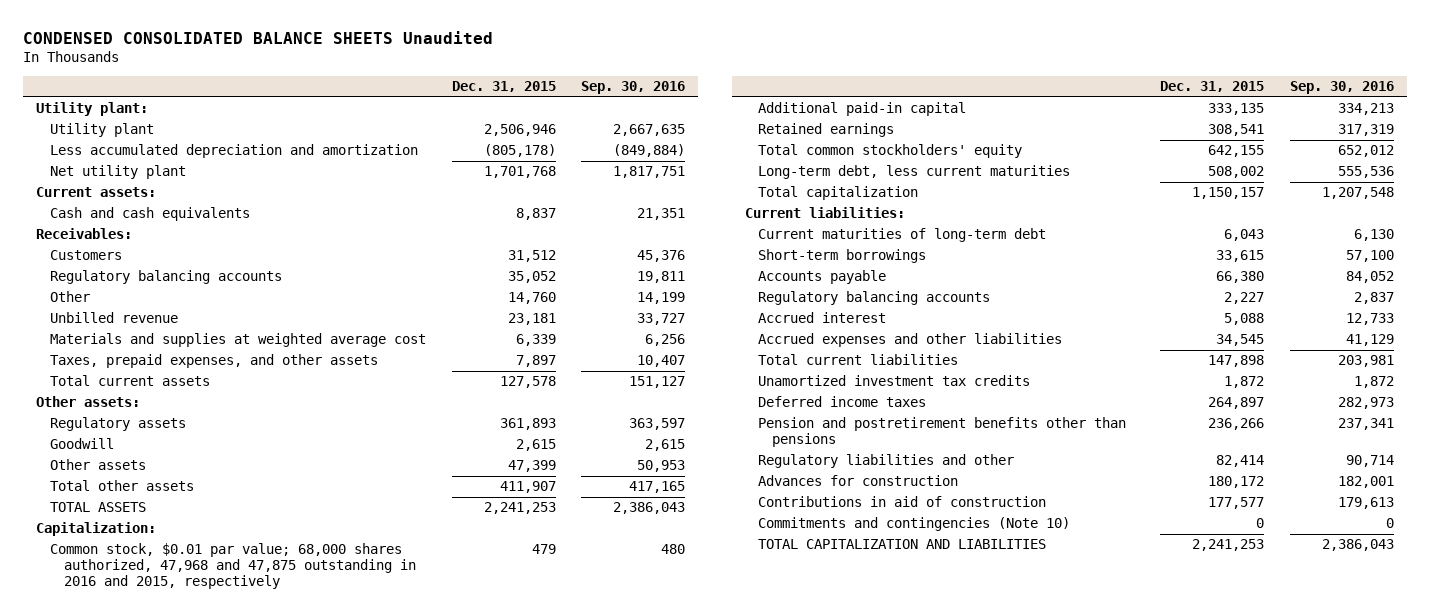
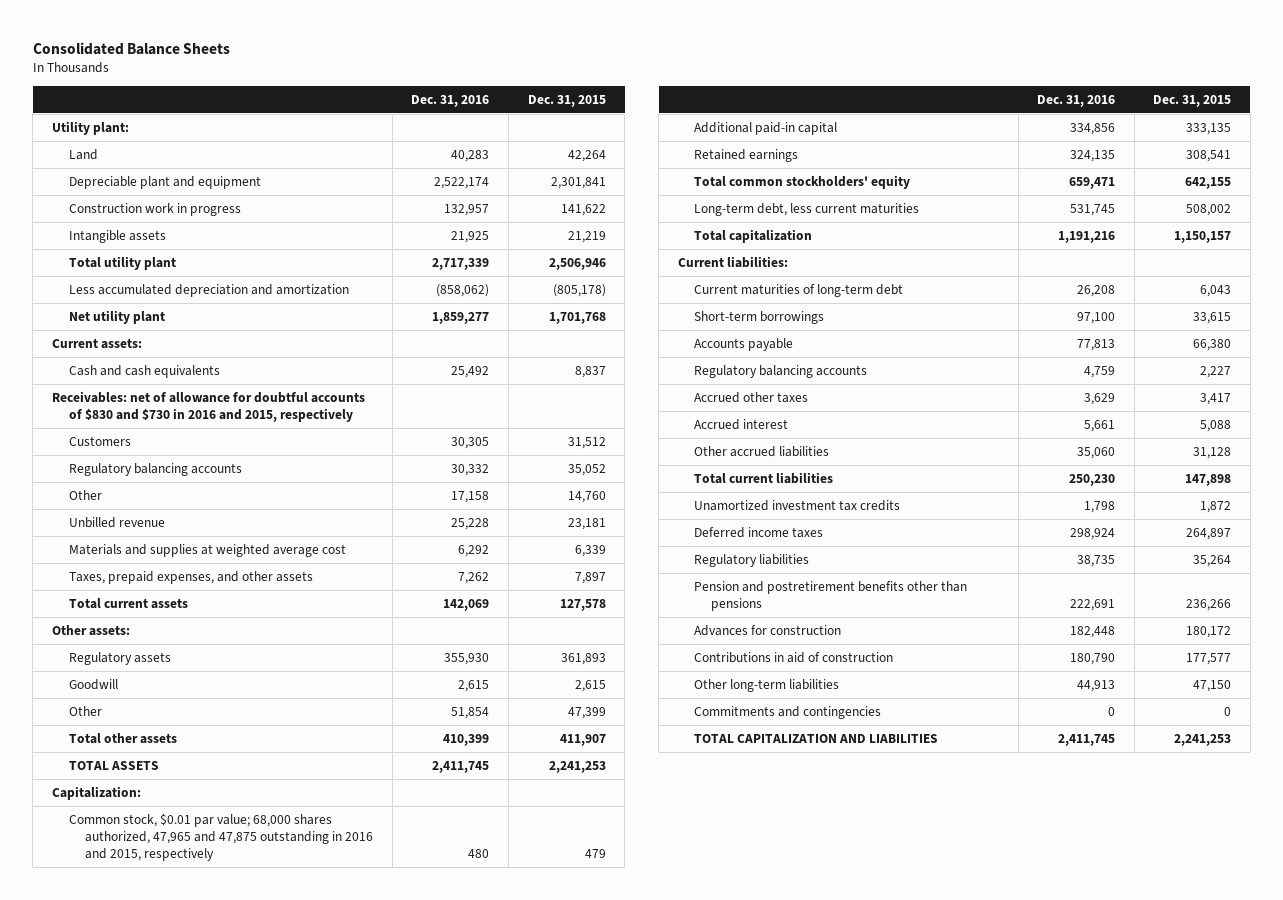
[23,31,494,45] CONDENSED CONSOLIDATED BALANCE SHEETS Unaudited -> [32,41,230,55] Consolidated Balance Sheets
[581,81,686,95] Sep. 30, 2016 -> none
none -> [411,94,490,107] Dec. 31, 2016
none -> [68,148,98,160] Land
none -> [68,175,261,189] Depreciable plant and equipment
none -> [68,202,241,216] Construction work in progress
none -> [68,229,166,243] Intangible assets
[50,123,155,138] Utility plant -> [68,255,176,270] Total utility plant
[36,228,133,240] Receivables: -> [51,390,365,422] Receivables: net of allowance for doubtful accounts of $830 and $730 in 2016 and 2015, respectively
[50,459,147,471] Other assets -> [68,705,102,716] Other
[50,543,416,590] Common stock, $0.01 par value; 68,000 shares authorized, 47,968 and 47,875 outstanding in 2016 and 2015, respectively -> [68,812,374,861] Common stock, $0.01 par value; 68,000 shares authorized, 47,965 and 47,875 outstanding in 2016 and 2015, respectively
none -> [694,391,809,403] Accrued other taxes
[758,333,1063,348] Accrued expenses and other liabilities -> [694,445,830,457] Other accrued liabilities
[1216,334,1265,347] 34,545 -> [1193,446,1232,459] 31,128
none -> [694,553,810,567] Regulatory liabilities
[758,454,1015,469] Regulatory liabilities and other -> none
none -> [694,678,840,692] Other long-term liabilities
[758,517,1071,532] Commitments and contingencies (Note 10) -> [694,705,882,719] Commitments and contingencies

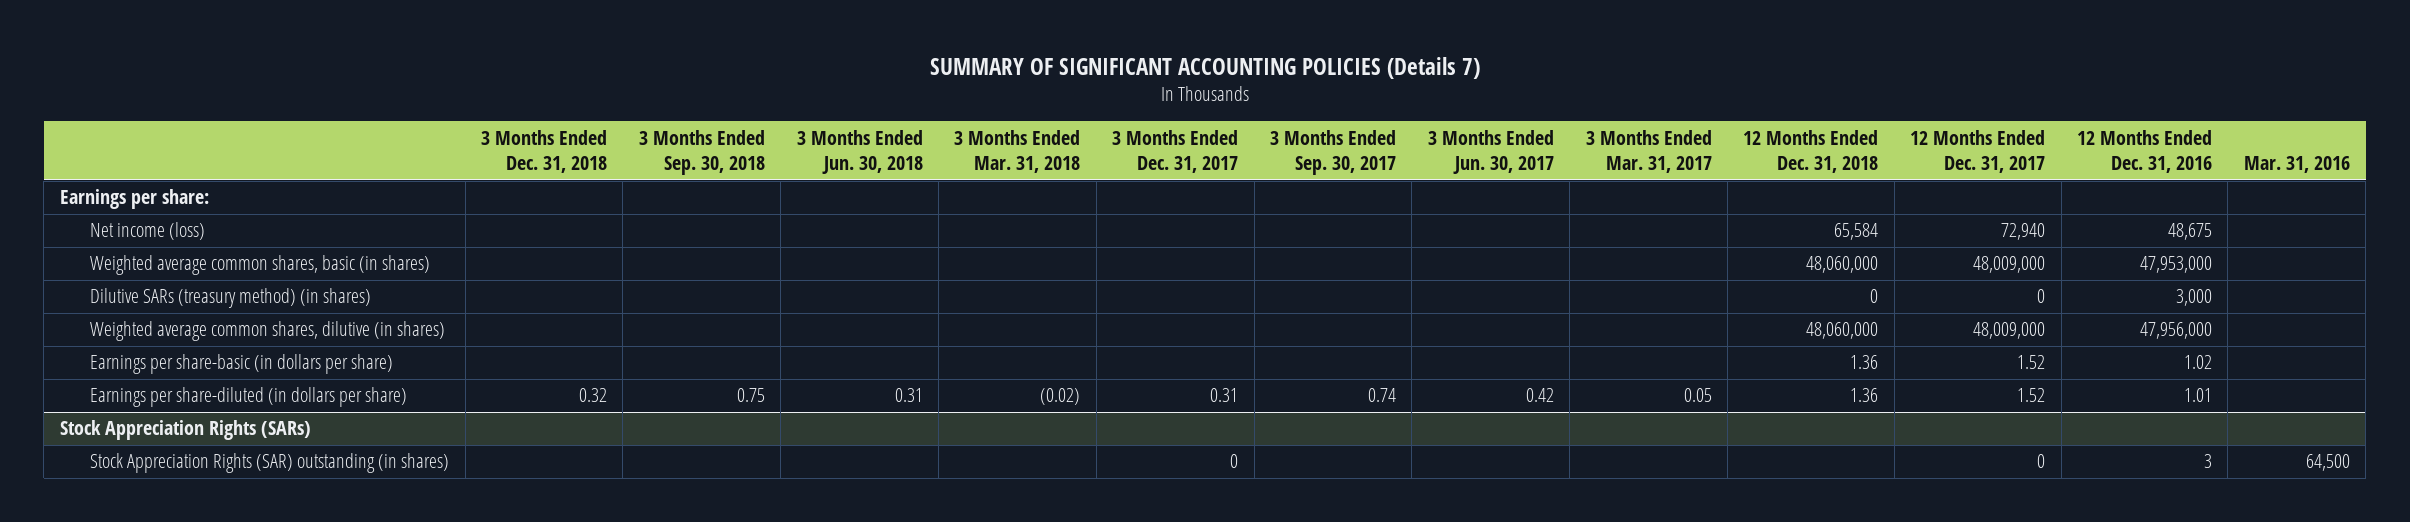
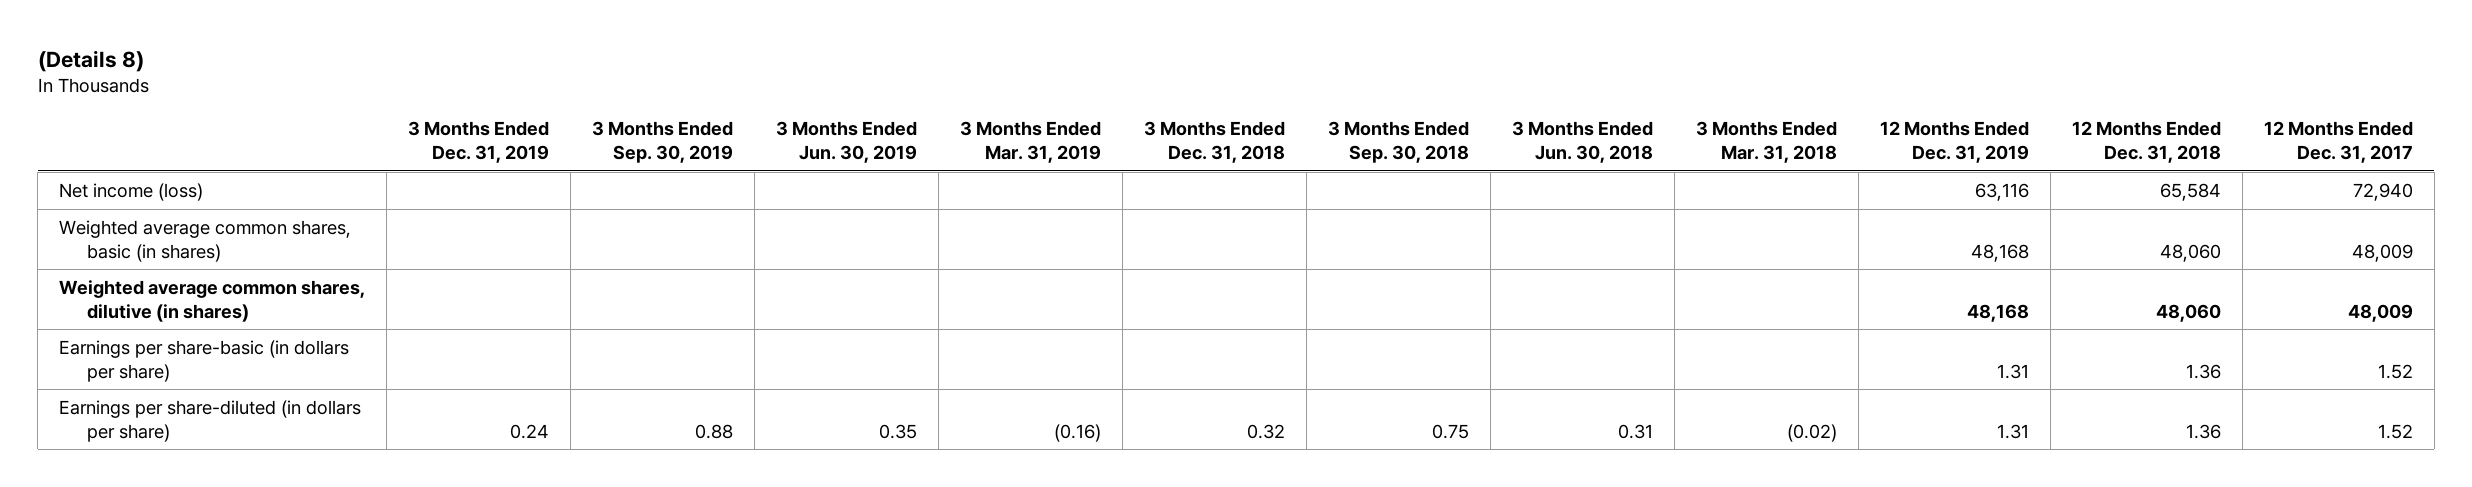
[929,56,1480,79] SUMMARY OF SIGNIFICANT ACCOUNTING POLICIES (Details 7) -> [37,49,144,72] (Details 8)
[1112,129,1239,174] 3 Months Ended Dec. 31, 2017 -> none
[1270,129,1397,176] 3 Months Ended Sep. 30, 2017 -> none
[1427,129,1554,175] 3 Months Ended Jun. 30, 2017 -> none
[1585,129,1712,174] 3 Months Ended Mar. 31, 2017 -> none
[2077,129,2213,174] 12 Months Ended Dec. 31, 2016 -> none
[2243,156,2350,174] Mar. 31, 2016 -> none
none -> [408,121,550,164] 3 Months Ended Dec. 31, 2019
none -> [592,121,734,164] 3 Months Ended Sep. 30, 2019
none -> [776,121,918,164] 3 Months Ended Jun. 30, 2019
none -> [960,121,1102,164] 3 Months Ended Mar. 31, 2019
none -> [1880,121,2030,164] 12 Months Ended Dec. 31, 2019
[59,189,209,210] Earnings per share: -> none
[90,288,372,309] Dilutive SARs (treasury method) (in shares) -> none
[1806,256,1879,274] 48,060,000 -> [2159,243,2221,262] 48,060
[1973,256,2046,274] 48,009,000 -> [2351,243,2413,262] 48,009
[1806,322,1879,340] 48,060,000 -> [2155,303,2221,322] 48,060
[1973,322,2046,340] 48,009,000 -> [2347,303,2413,322] 48,009
[59,420,311,441] Stock Appreciation Rights (SARs) -> none
[90,453,450,474] Stock Appreciation Rights (SAR) outstanding (in shares) -> none

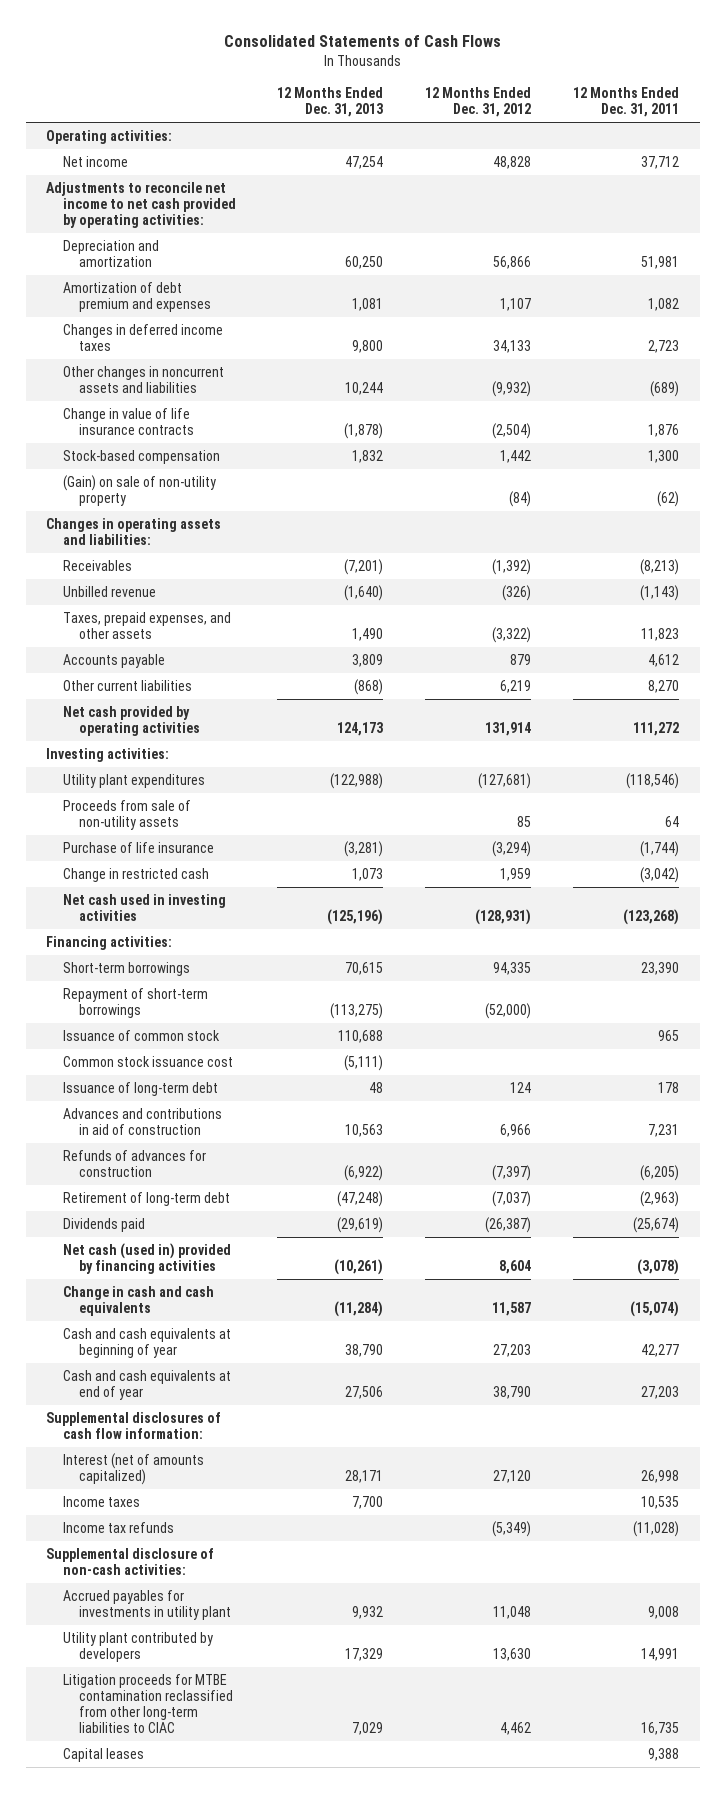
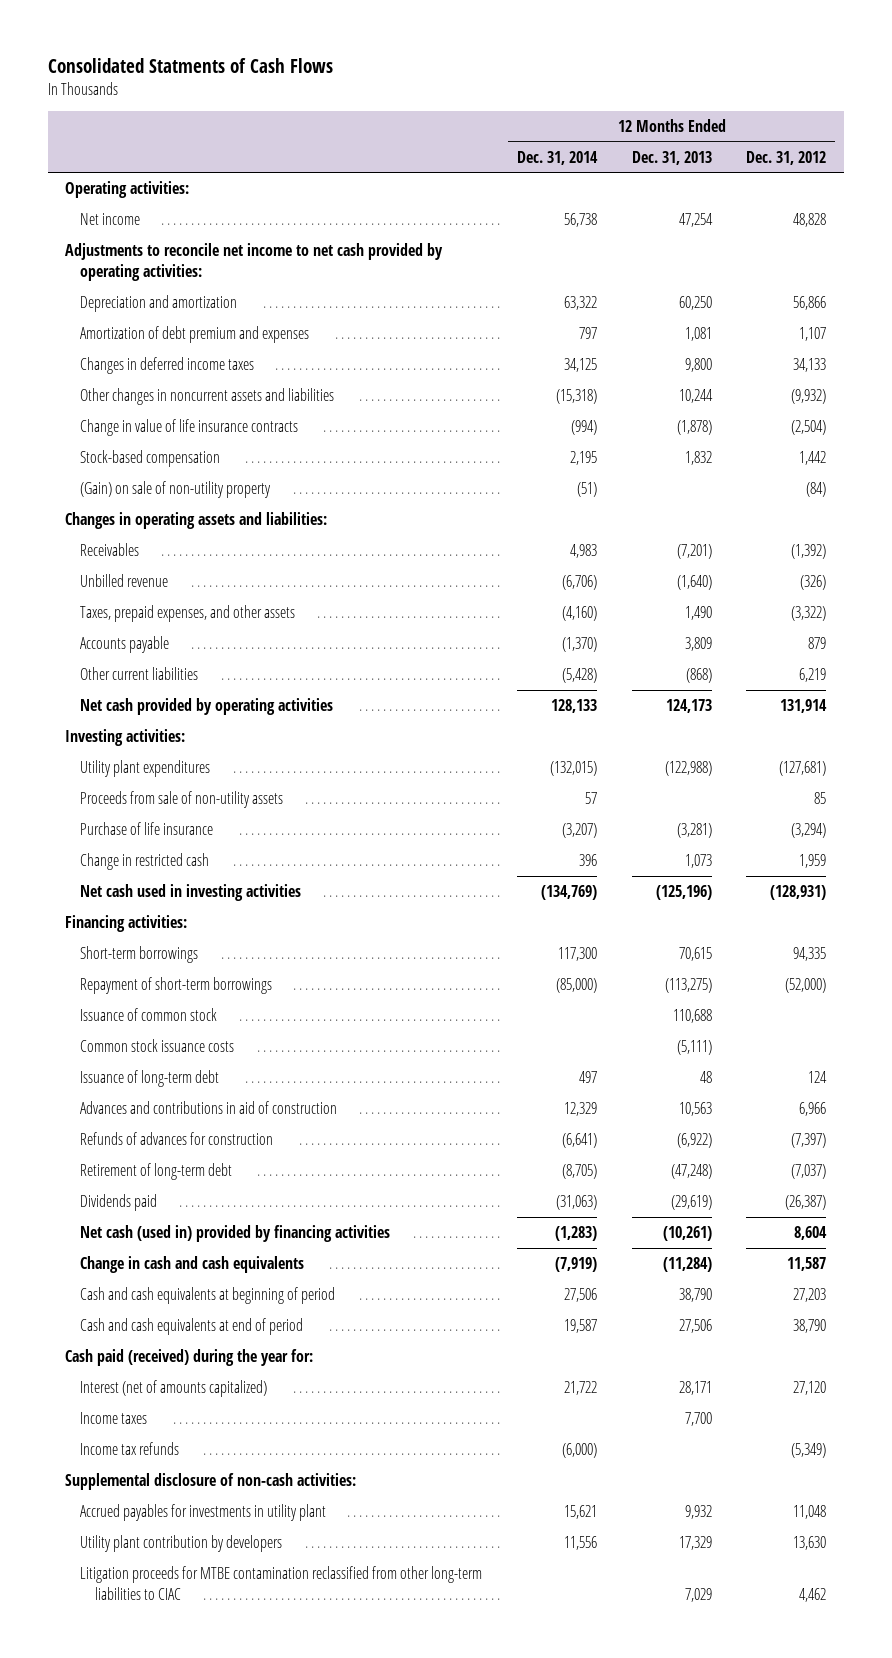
[223,35,501,48] Consolidated Statements of Cash Flows -> [48,58,334,74] Consolidated Statments of Cash Flows
[572,87,679,118] 12 Months Ended Dec. 31, 2011 -> none
none -> [516,150,598,165] Dec. 31, 2014
[62,1055,233,1067] Common stock issuance cost -> [80,1039,235,1053] Common stock issuance costs
[46,1411,222,1440] Supplemental disclosures of cash flow information: -> none
[62,1327,231,1359] Cash and cash equivalents at beginning of year -> [80,1287,336,1305] Cash and cash equivalents at beginning of period
[62,1369,231,1401] Cash and cash equivalents at end of year -> [80,1318,304,1336] Cash and cash equivalents at end of period
none -> [65,1349,314,1367] Cash paid (received) during the year for:
[62,1631,213,1663] Utility plant contributed by developers -> [80,1535,283,1553] Utility plant contribution by developers
[62,1747,144,1762] Capital leases -> none

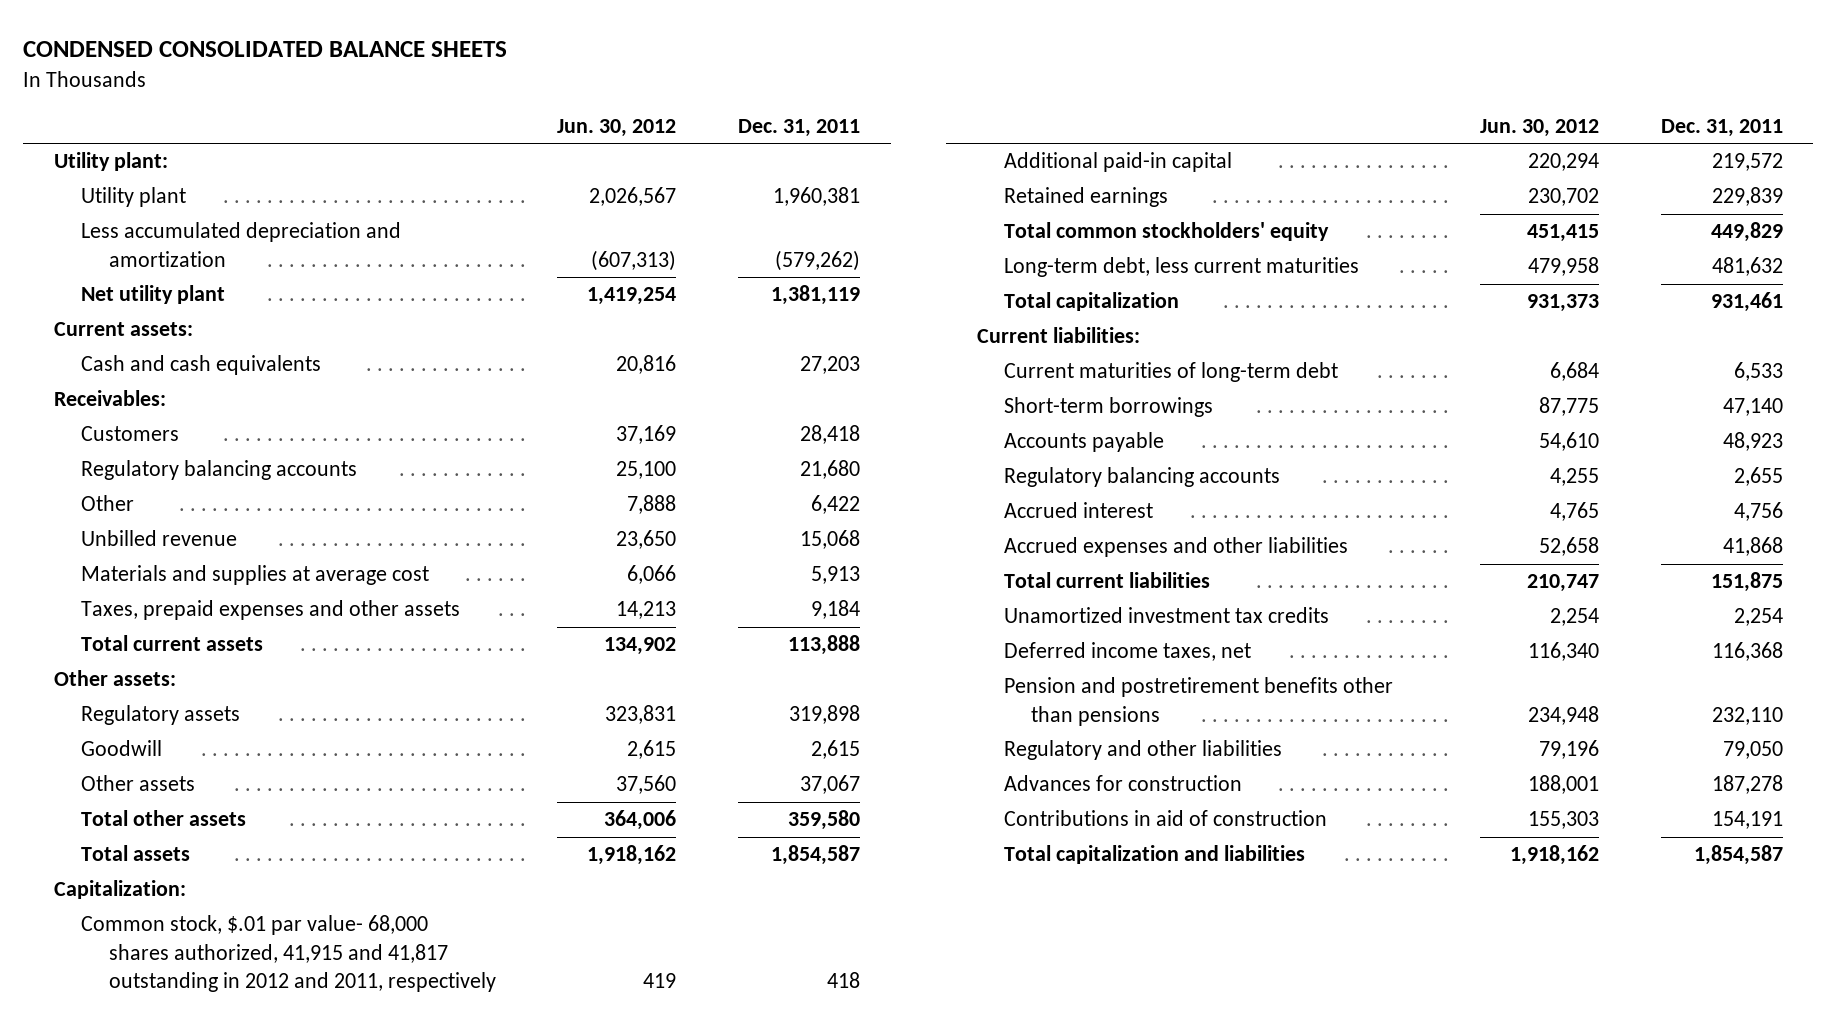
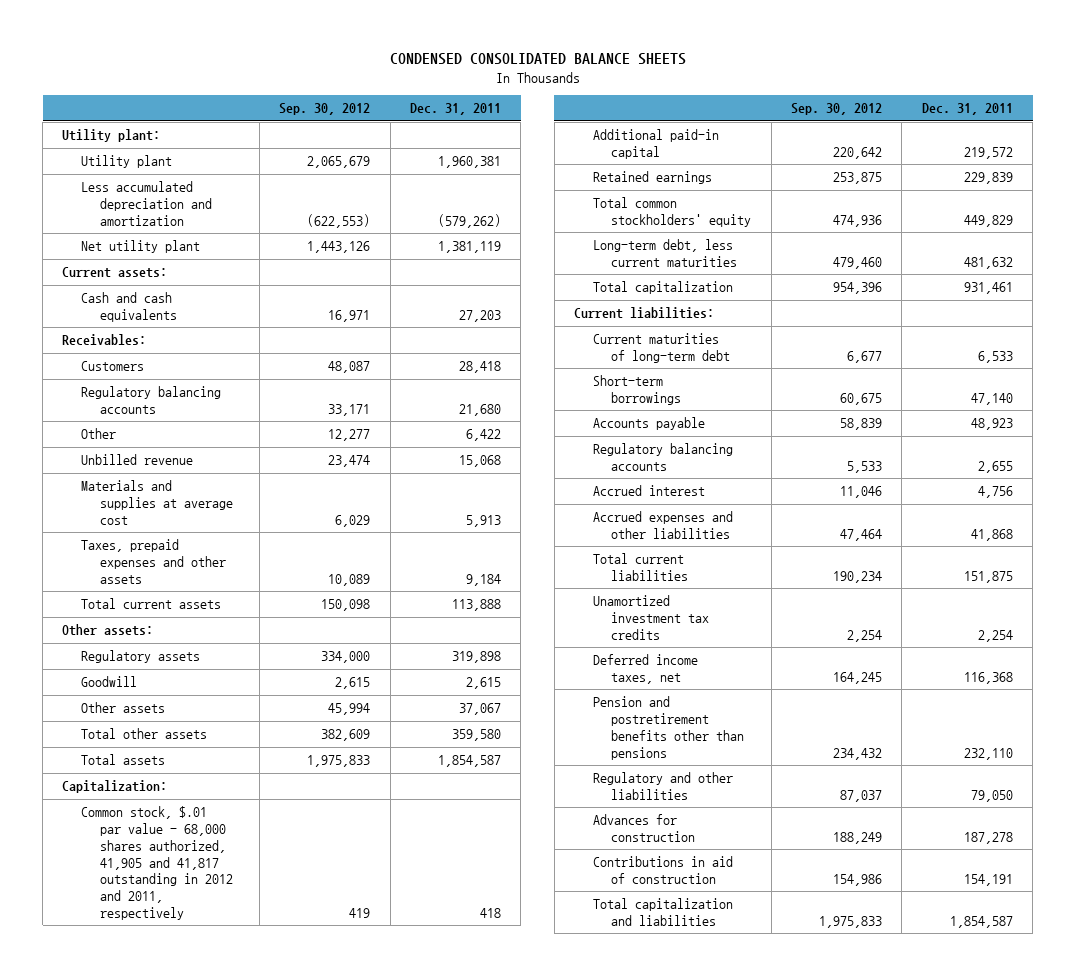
[557,119,677,138] Jun. 30, 2012 -> none
none -> [279,103,371,116] Sep. 30, 2012
[81,915,496,992] Common stock, $.01 par value- 68,000 shares authorized, 41,915 and 41,817 outstanding in 2012 and 2011, respectively -> [80,806,233,920] Common stock, $.01 par value - 68,000 shares authorized, 41,905 and 41,817 outstanding in 2012 and 2011, respectively

